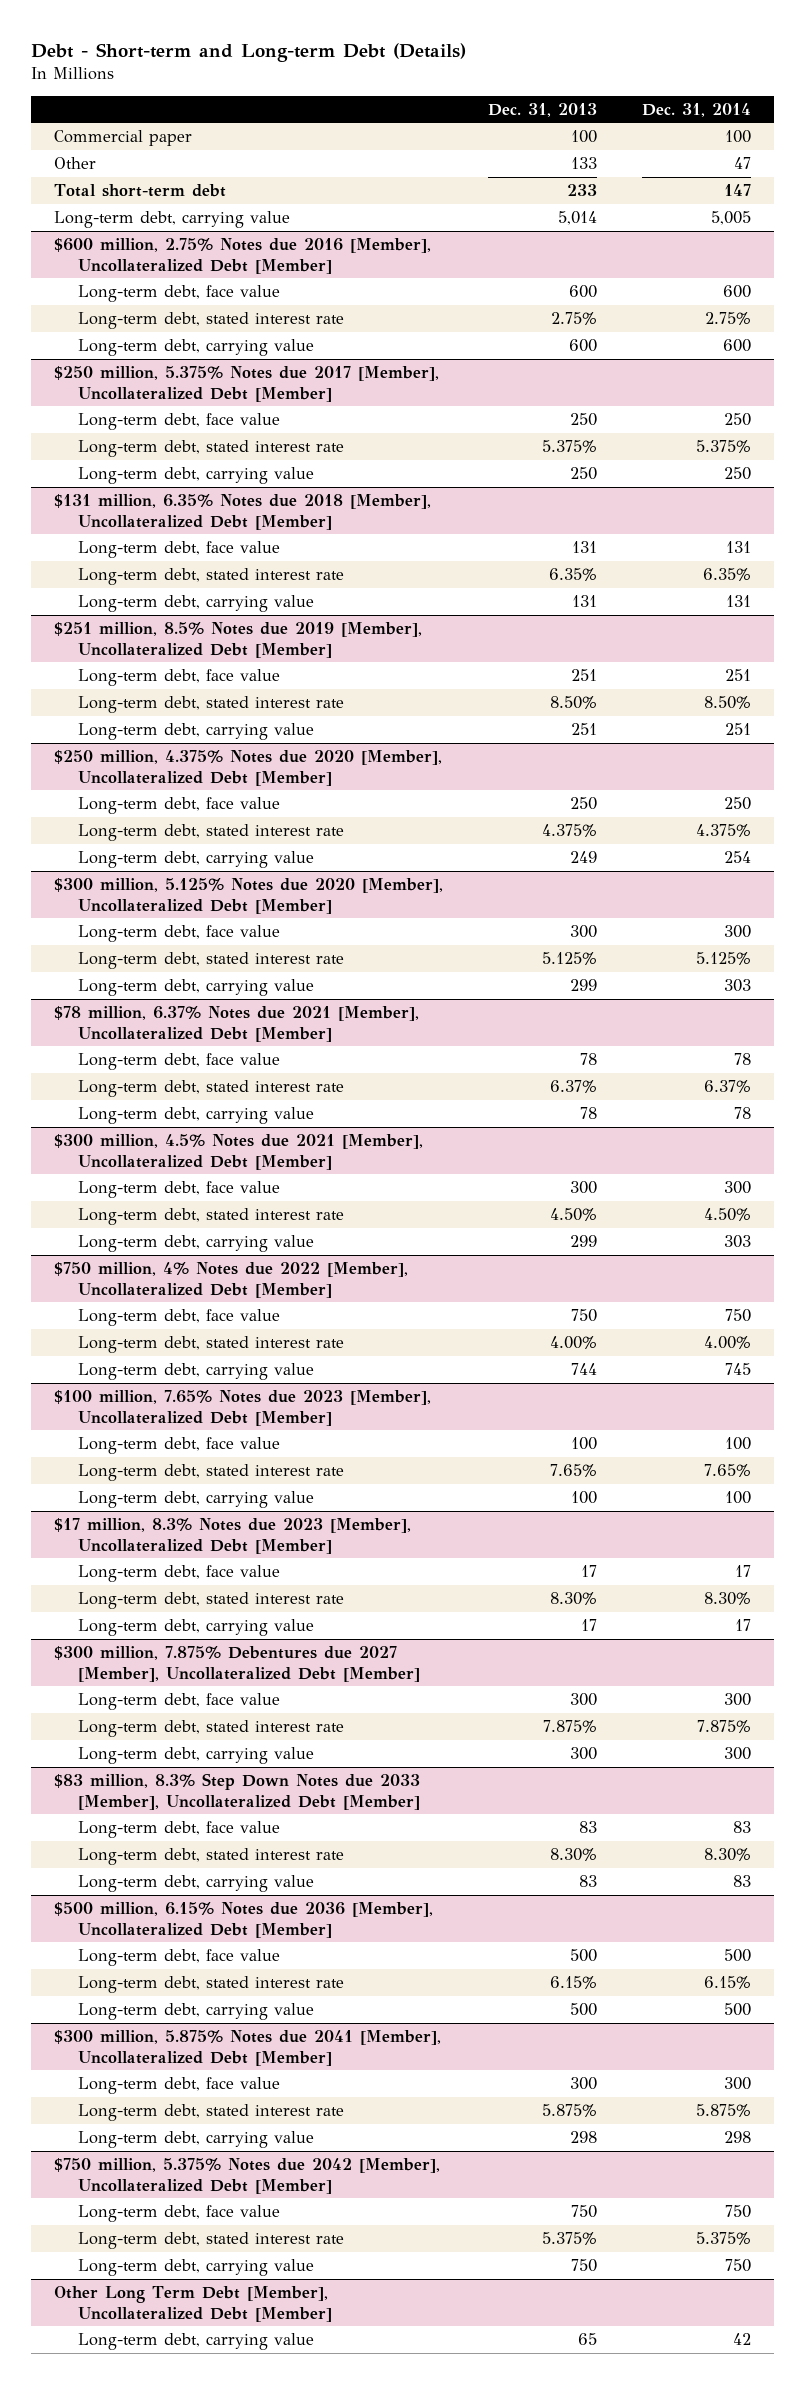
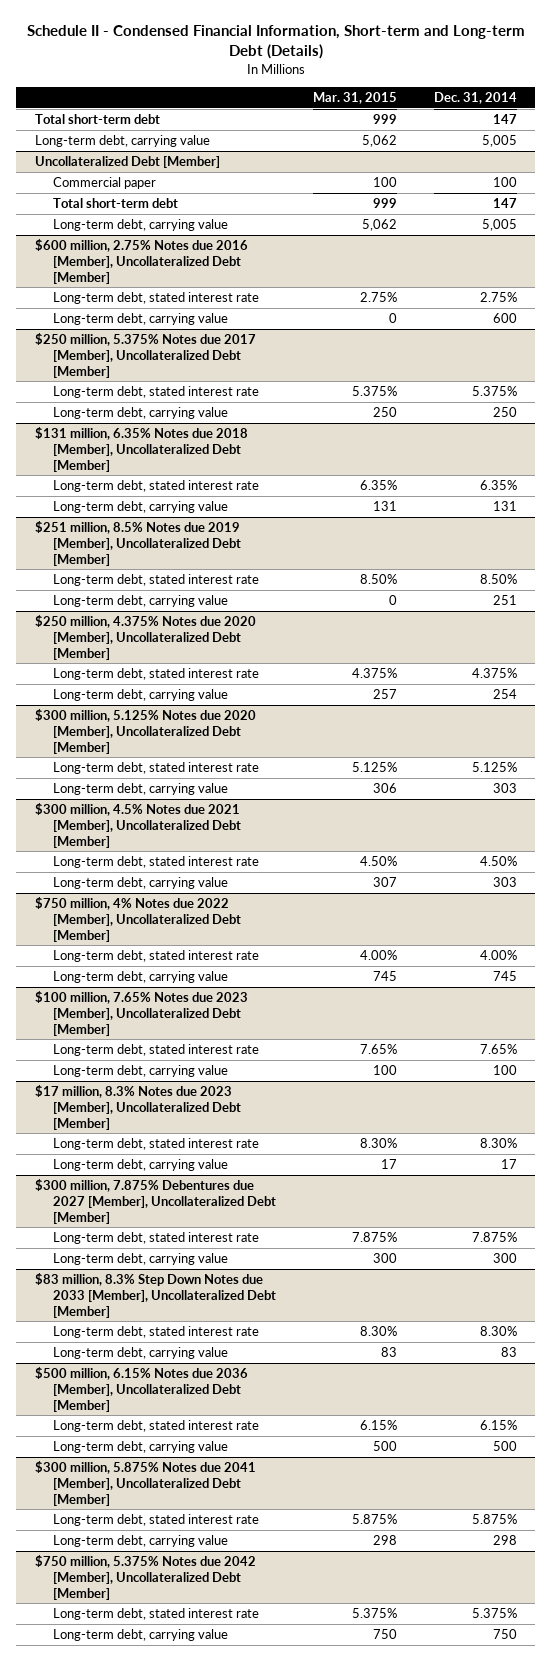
[30,42,466,62] Debt - Short-term and Long-term Debt (Details) -> [26,25,525,60] Schedule II - Condensed Financial Information, Short-term and Long-term Debt (Details)
[487,102,597,117] Dec. 31, 2013 -> none
none -> [312,91,397,104] Mar. 31, 2015
none -> [34,114,160,125] Total short-term debt
none -> [34,135,210,148] Long-term debt, carrying value
none -> [34,156,220,169] Uncollateralized Debt [Member]
[53,156,96,169] Other -> none
[77,284,280,302] Long-term debt, face value -> none
[77,412,280,430] Long-term debt, face value -> none
[77,540,280,558] Long-term debt, face value -> none
[77,668,280,686] Long-term debt, face value -> none
[77,796,280,814] Long-term debt, face value -> none
[77,924,280,942] Long-term debt, face value -> none
[53,1005,419,1042] $78 million, 6.37% Notes due 2021 [Member], Uncollateralized Debt [Member] -> none
[77,1052,280,1070] Long-term debt, face value -> none
[77,1079,344,1097] Long-term debt, stated interest rate -> none
[77,1106,314,1124] Long-term debt, carrying value -> none
[77,1180,280,1198] Long-term debt, face value -> none
[77,1308,280,1326] Long-term debt, face value -> none
[77,1436,280,1454] Long-term debt, face value -> none
[77,1564,280,1582] Long-term debt, face value -> none
[77,1692,280,1710] Long-term debt, face value -> none
[77,1820,280,1838] Long-term debt, face value -> none
[77,1948,280,1966] Long-term debt, face value -> none
[77,2076,280,2094] Long-term debt, face value -> none
[77,2204,280,2222] Long-term debt, face value -> none
[53,2285,332,2322] Other Long Term Debt [Member], Uncollateralized Debt [Member] -> none
[77,2332,314,2350] Long-term debt, carrying value -> none

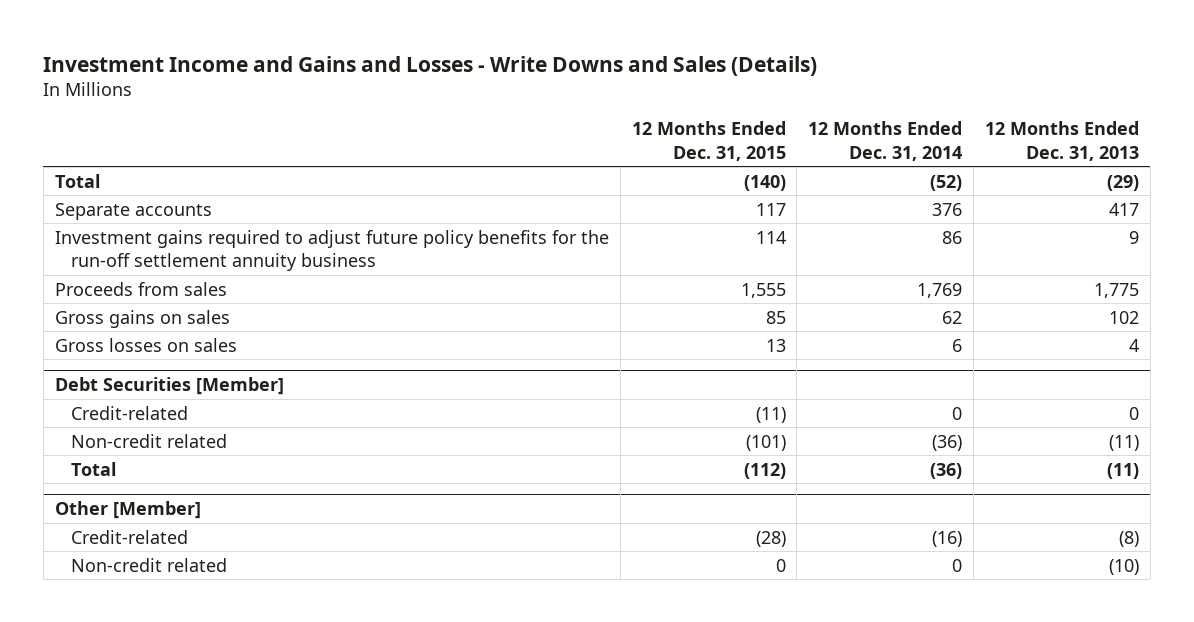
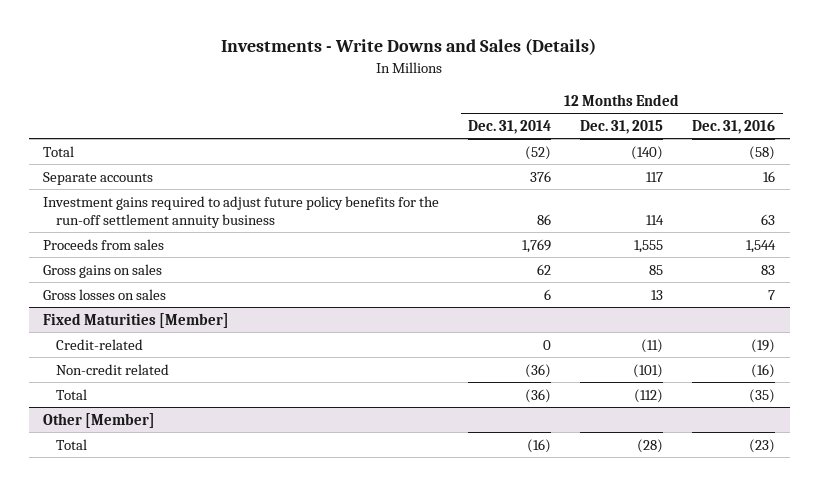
[43,55,818,76] Investment Income and Gains and Losses - Write Downs and Sales (Details) -> [221,38,597,56] Investments - Write Downs and Sales (Details)
[985,121,1140,161] 12 Months Ended Dec. 31, 2013 -> none
none -> [692,119,776,134] Dec. 31, 2016
[54,377,284,396] Debt Securities [Member] -> none
none -> [43,312,230,328] Fixed Maturities [Member]
[70,557,227,572] Non-credit related -> none
[70,529,188,544] Credit-related -> [56,438,88,450] Total

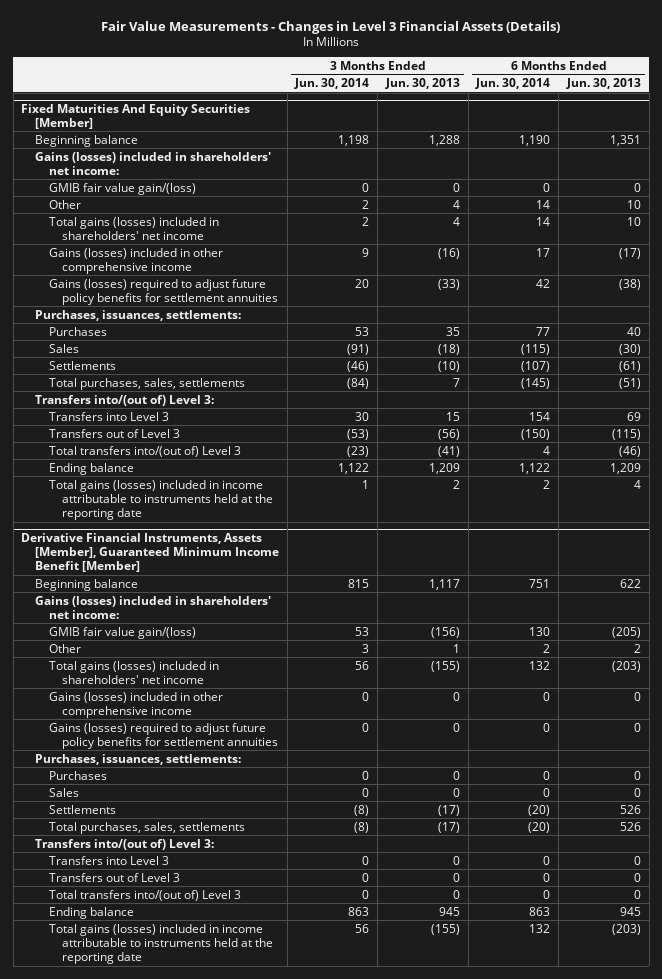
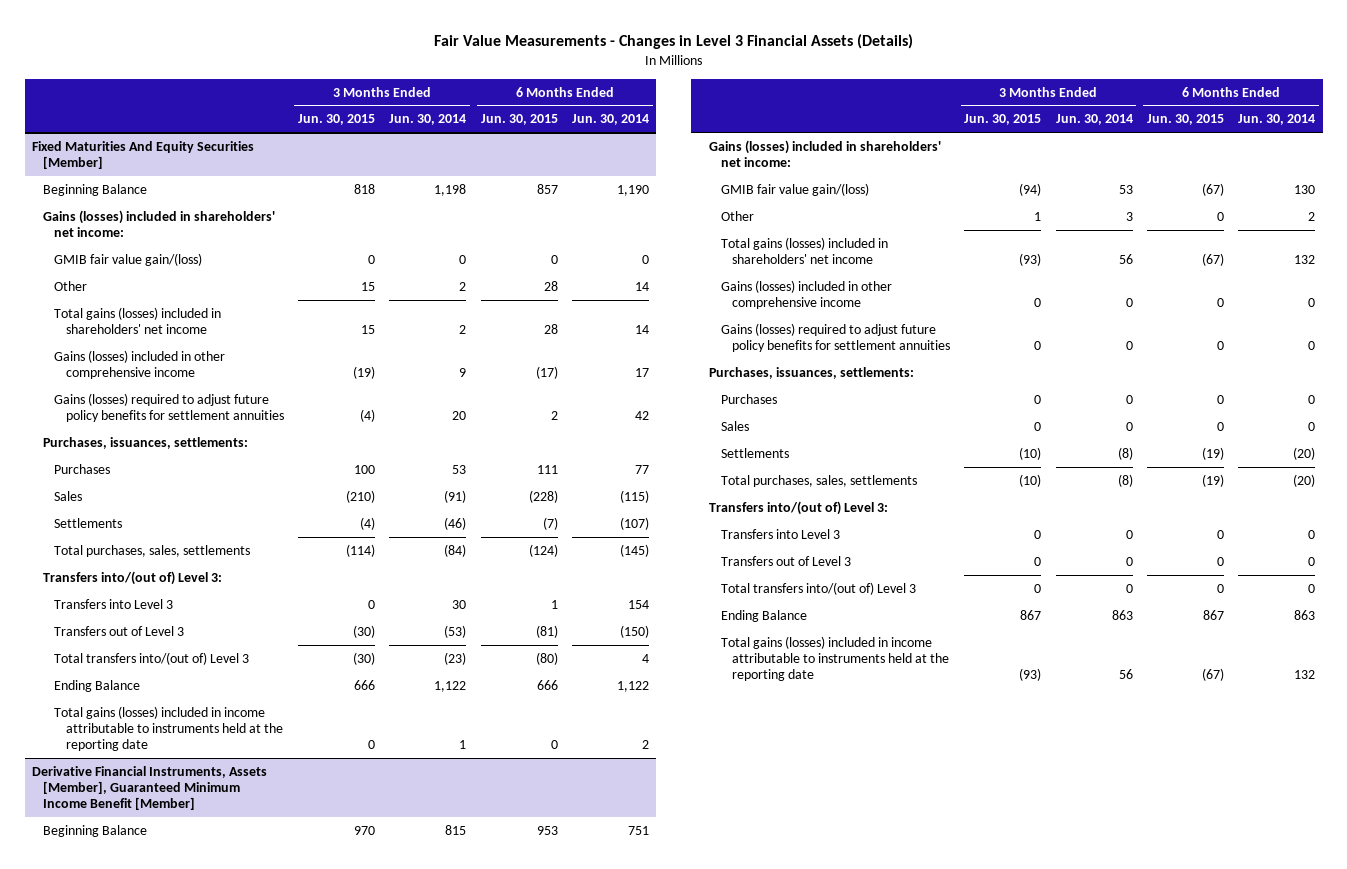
[384,78,460,90] Jun. 30, 2013 -> none
[565,78,641,90] Jun. 30, 2013 -> none
none -> [297,114,375,126] Jun. 30, 2015
none -> [480,114,558,126] Jun. 30, 2015
[35,134,139,147] Beginning balance -> [43,183,148,196] Beginning Balance
[48,462,134,475] Ending balance -> [54,679,141,692] Ending Balance
[35,578,139,591] Beginning balance -> [43,824,148,837] Beginning Balance
[48,906,134,919] Ending balance -> [720,609,807,622] Ending Balance

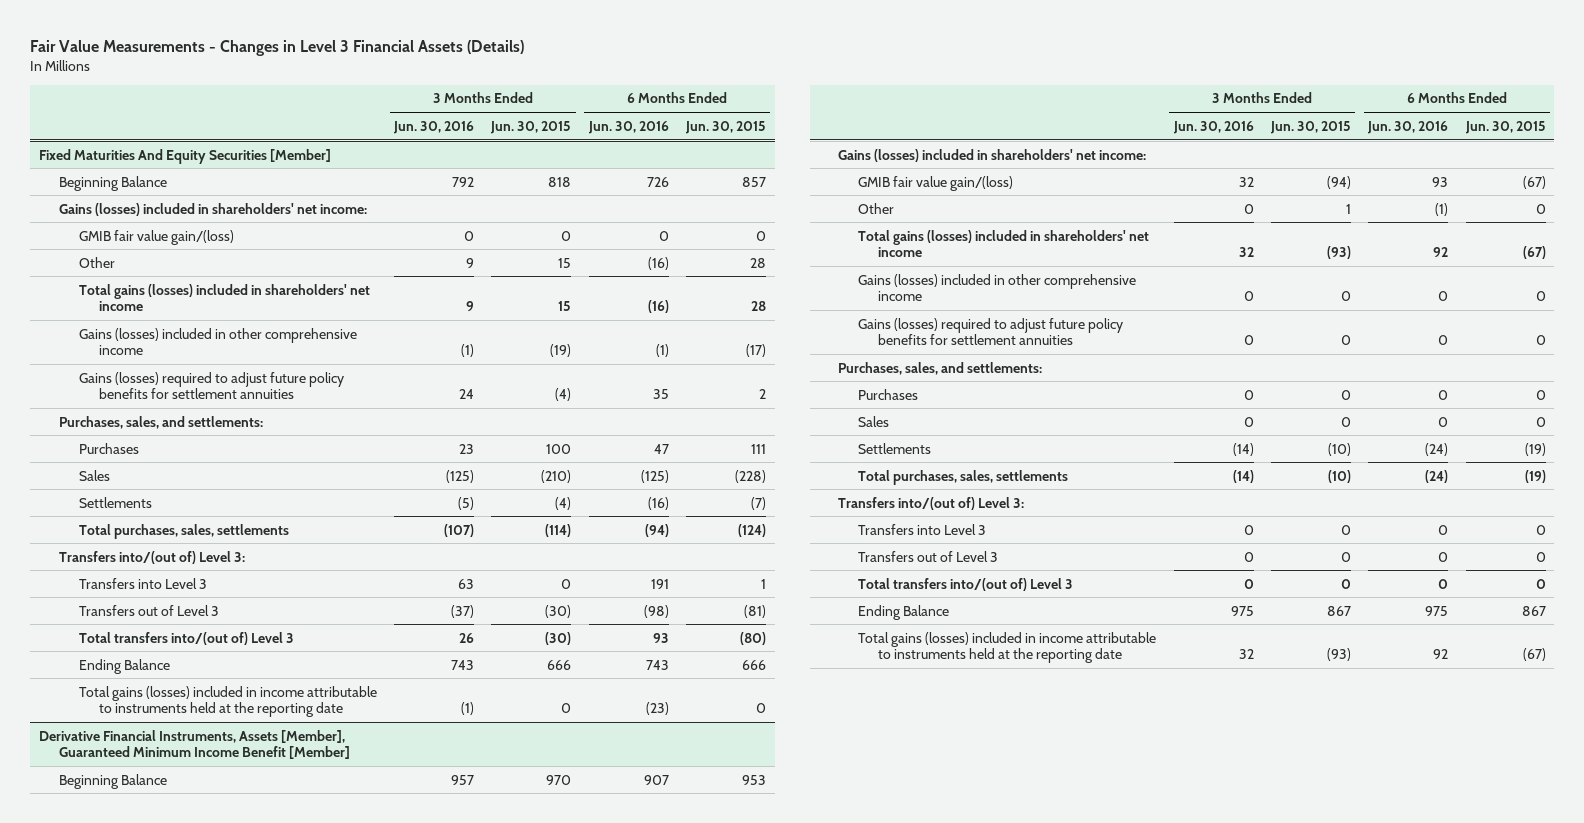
[389,114,467,126] Jun. 30, 2014 -> none
[572,114,650,126] Jun. 30, 2014 -> none
none -> [393,120,475,134] Jun. 30, 2016
none -> [587,120,669,134] Jun. 30, 2016
[43,436,249,449] Purchases, issuances, settlements: -> [58,415,263,429] Purchases, sales, and settlements:
[709,366,915,379] Purchases, issuances, settlements: -> [838,361,1043,375] Purchases, sales, and settlements:

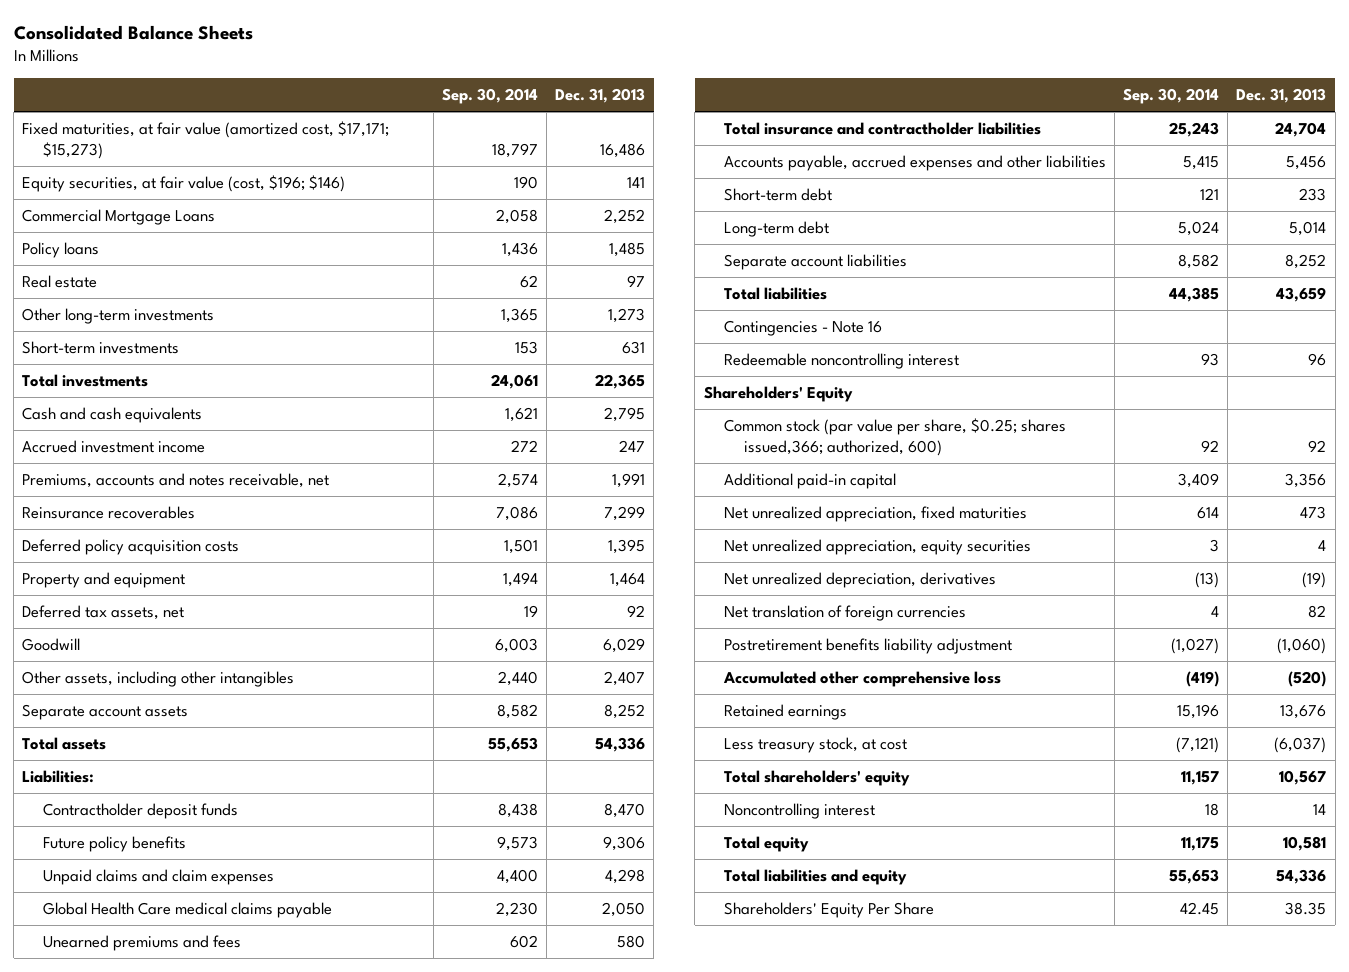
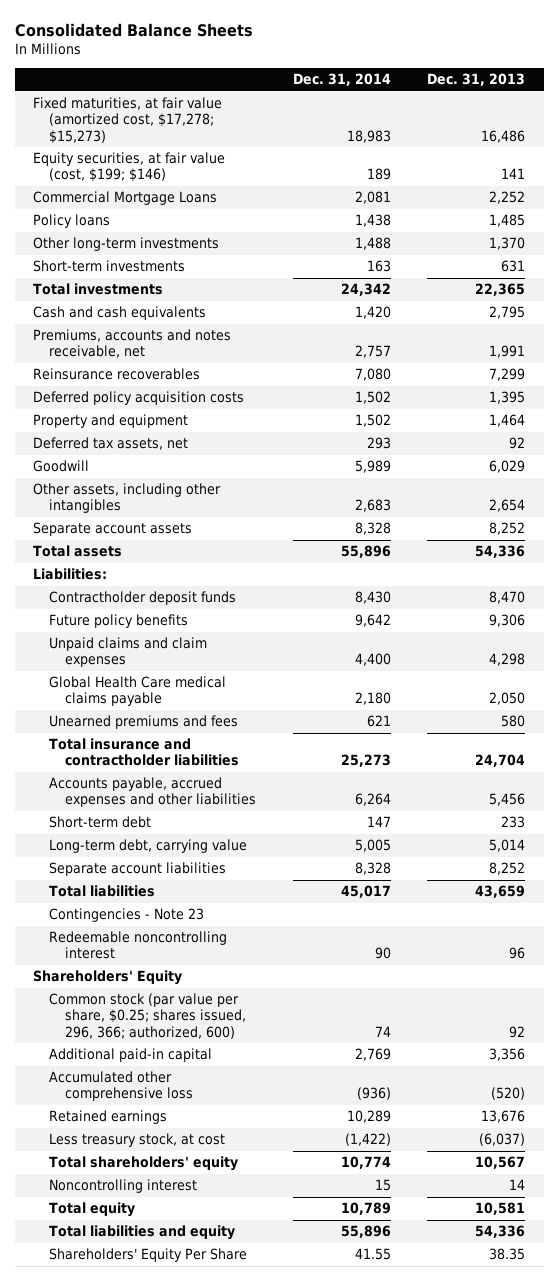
[441,88,538,105] Sep. 30, 2014 -> none
none -> [292,73,391,87] Dec. 31, 2014
[22,121,390,159] Fixed maturities, at fair value (amortized cost, $17,171; $15,273) -> [32,97,222,144] Fixed maturities, at fair value (amortized cost, $17,278; $15,273)
[22,175,346,193] Equity securities, at fair value (cost, $196; $146) -> [32,152,225,183] Equity securities, at fair value (cost, $199; $146)
[22,275,98,289] Real estate -> none
[608,308,646,324] 1,273 -> [489,237,526,251] 1,370
[22,440,206,454] Accrued investment income -> none
[604,671,646,687] 2,407 -> [489,499,526,513] 2,654
[723,221,829,238] Long-term debt -> [48,839,247,854] Long-term debt, carrying value
[723,320,882,337] Contingencies - Note 16 -> [48,908,204,923] Contingencies - Note 23
[723,418,1066,456] Common stock (par value per share, $0.25; shares issued,366; authorized, 600) -> [48,993,246,1039] Common stock (par value per share, $0.25; shares issued, 296, 366; authorized, 600)
[723,506,1027,523] Net unrealized appreciation, fixed maturities -> none
[723,539,1031,556] Net unrealized appreciation, equity securities -> none
[723,572,996,589] Net unrealized depreciation, derivatives -> none
[723,605,966,622] Net translation of foreign currencies -> none
[723,638,1012,655] Postretirement benefits liability adjustment -> none

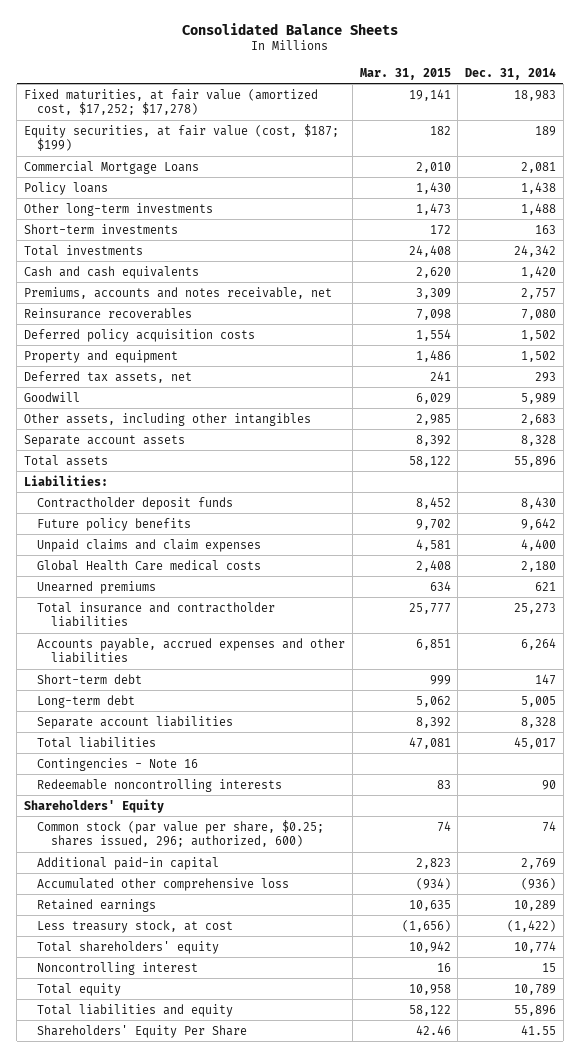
[427,73,526,87] Dec. 31, 2013 -> none
none -> [359,67,451,80] Mar. 31, 2015
[32,97,222,144] Fixed maturities, at fair value (amortized cost, $17,278; $15,273) -> [23,88,318,116] Fixed maturities, at fair value (amortized cost, $17,252; $17,278)
[32,152,225,183] Equity securities, at fair value (cost, $199; $146) -> [23,123,339,152] Equity securities, at fair value (cost, $187; $199)
[48,676,226,707] Global Health Care medical claims payable -> [37,559,262,571] Global Health Care medical costs
[48,715,238,730] Unearned premiums and fees -> [37,580,157,594] Unearned premiums
[48,839,247,854] Long-term debt, carrying value -> [37,694,136,708] Long-term debt
[48,908,204,923] Contingencies - Note 23 -> [37,757,199,771] Contingencies - Note 16
[48,931,227,960] Redeemable noncontrolling interest -> [37,778,283,792] Redeemable noncontrolling interests
[48,993,246,1039] Common stock (par value per share, $0.25; shares issued, 296, 366; authorized, 600) -> [37,819,325,848] Common stock (par value per share, $0.25; shares issued, 296; authorized, 600)

